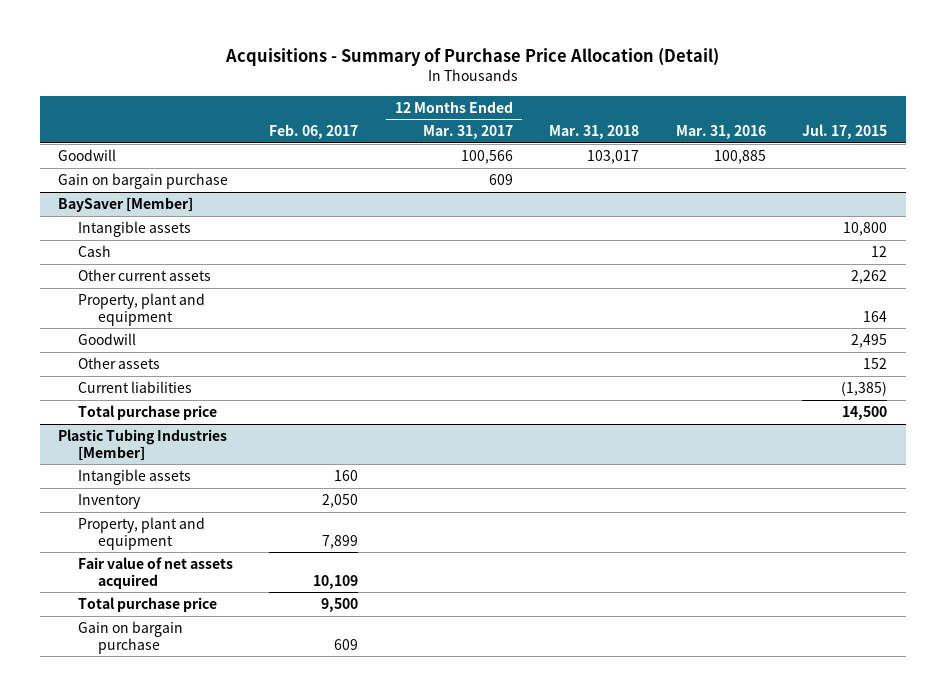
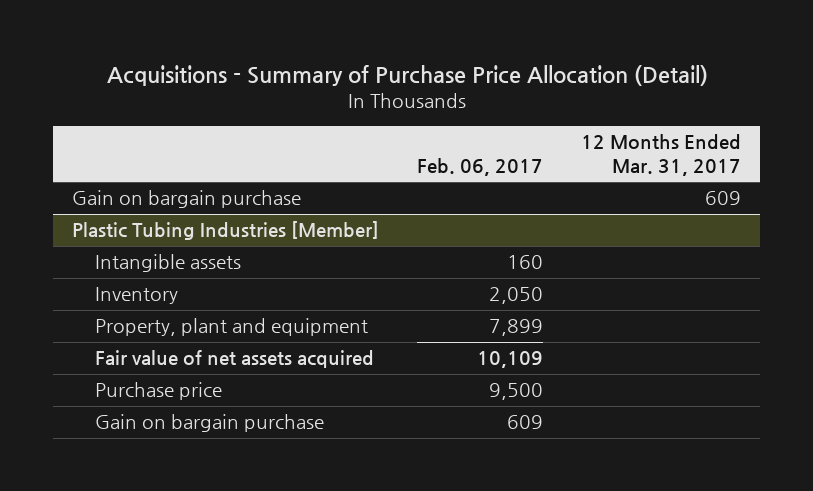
[549,125,640,140] Mar. 31, 2018 -> none
[675,125,766,140] Mar. 31, 2016 -> none
[802,124,888,140] Jul. 17, 2015 -> none
[58,149,117,162] Goodwill -> none
[58,197,194,213] BaySaver [Member] -> none
[77,221,191,238] Intangible assets -> none
[77,245,111,258] Cash -> none
[77,269,211,282] Other current assets -> none
[77,293,205,326] Property, plant and equipment -> none
[77,333,136,346] Goodwill -> none
[77,357,160,370] Other assets -> none
[77,381,192,394] Current liabilities -> none
[77,405,217,421] Total purchase price -> none
[77,597,217,613] Total purchase price -> [95,382,223,401] Purchase price

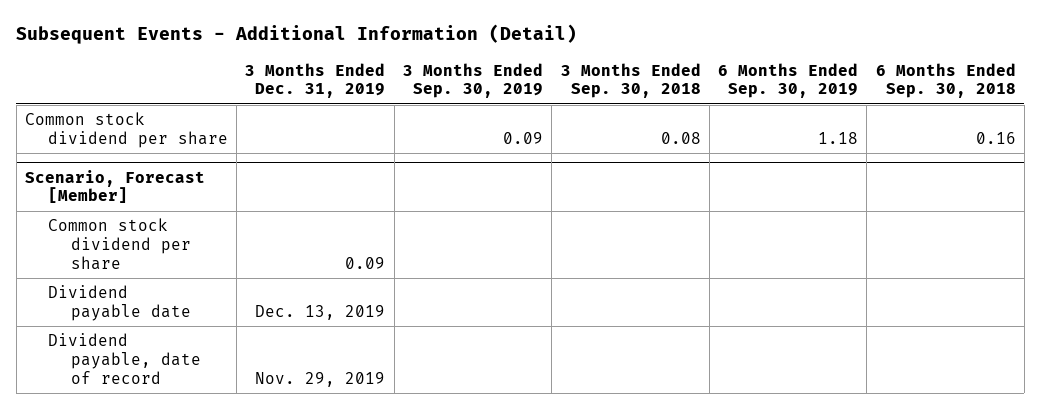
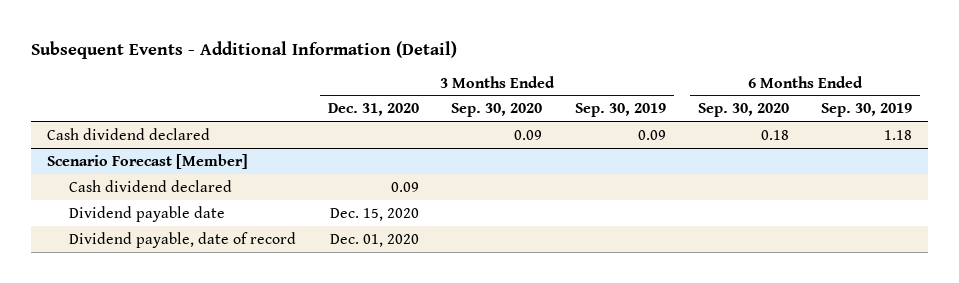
[245,62,386,99] 3 Months Ended Dec. 31, 2019 -> none
[560,62,701,99] 3 Months Ended Sep. 30, 2018 -> none
[875,62,1016,99] 6 Months Ended Sep. 30, 2018 -> none
none -> [328,103,420,117] Dec. 31, 2020
none -> [451,103,543,118] Sep. 30, 2020
none -> [697,103,789,118] Sep. 30, 2020
[24,112,228,149] Common stock dividend per share -> [46,127,210,140] Cash dividend declared
[24,169,205,204] Scenario, Forecast [Member] -> [46,153,248,169] Scenario Forecast [Member]
[47,218,191,270] Common stock dividend per share -> [68,179,232,192] Cash dividend declared

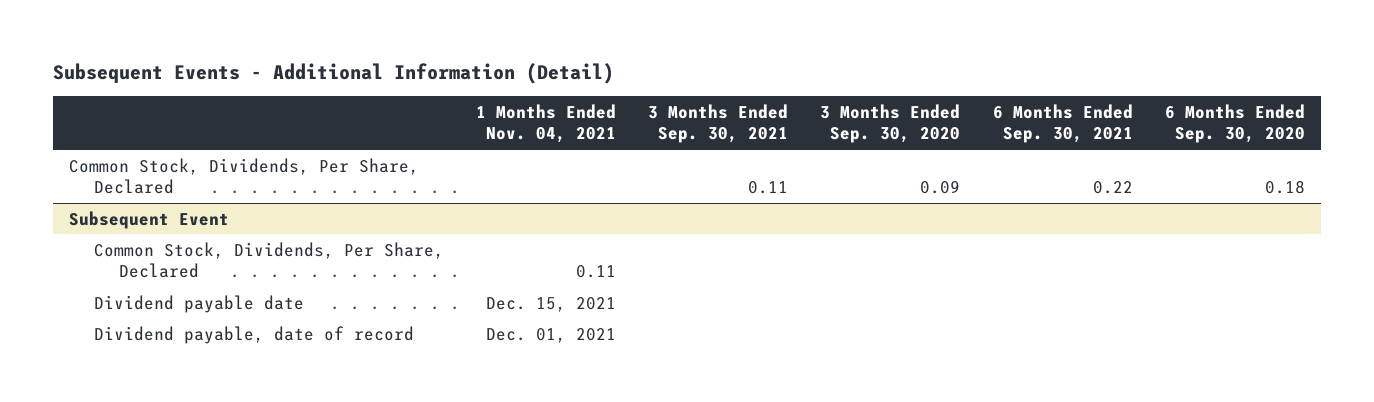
[328,103,420,117] Dec. 31, 2020 -> none
[574,103,666,118] Sep. 30, 2019 -> none
[821,103,913,118] Sep. 30, 2019 -> none
none -> [476,103,617,144] 1 Months Ended Nov. 04, 2021
none -> [648,103,789,144] 3 Months Ended Sep. 30, 2021
none -> [992,103,1133,144] 6 Months Ended Sep. 30, 2021
[46,153,248,169] Scenario Forecast [Member] -> none
[68,179,232,192] Cash dividend declared -> none
[68,205,225,222] Dividend payable date -> none
[68,231,296,248] Dividend payable, date of record -> none
[46,127,210,140] Cash dividend declared -> [69,157,420,195] Common Stock, Dividends, Per Share, Declared
none -> [69,210,230,229] Subsequent Event
none -> [94,241,445,279] Common Stock, Dividends, Per Share, Declared
none -> [94,294,305,313] Dividend payable date
none -> [94,325,415,344] Dividend payable, date of record

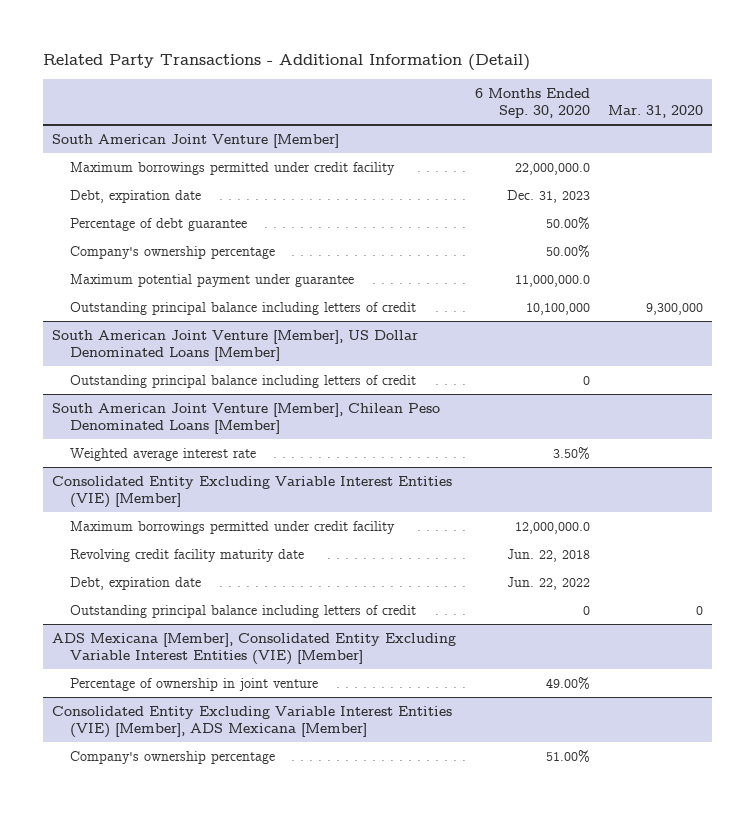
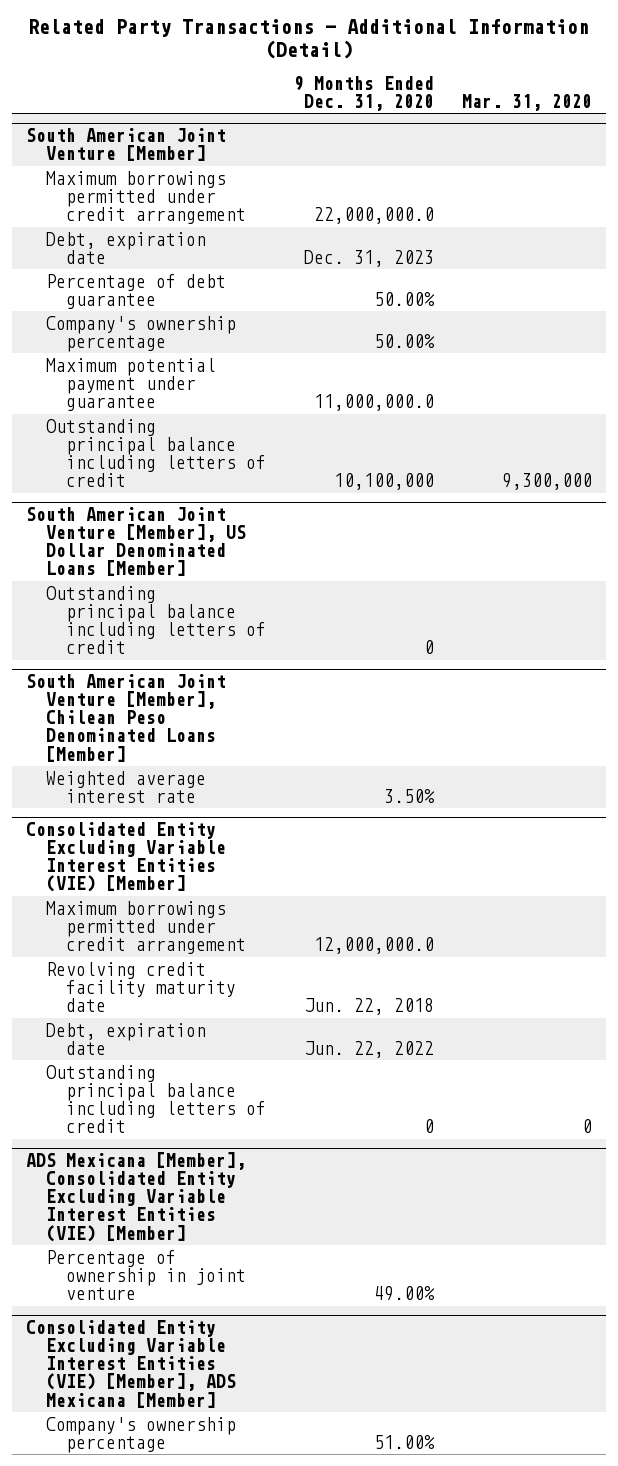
[474,87,590,119] 6 Months Ended Sep. 30, 2020 -> none
none -> [294,75,435,111] 9 Months Ended Dec. 31, 2020
[69,161,395,175] Maximum borrowings permitted under credit facility -> [45,170,246,225] Maximum borrowings permitted under credit arrangement
[69,520,395,534] Maximum borrowings permitted under credit facility -> [45,900,246,955] Maximum borrowings permitted under credit arrangement

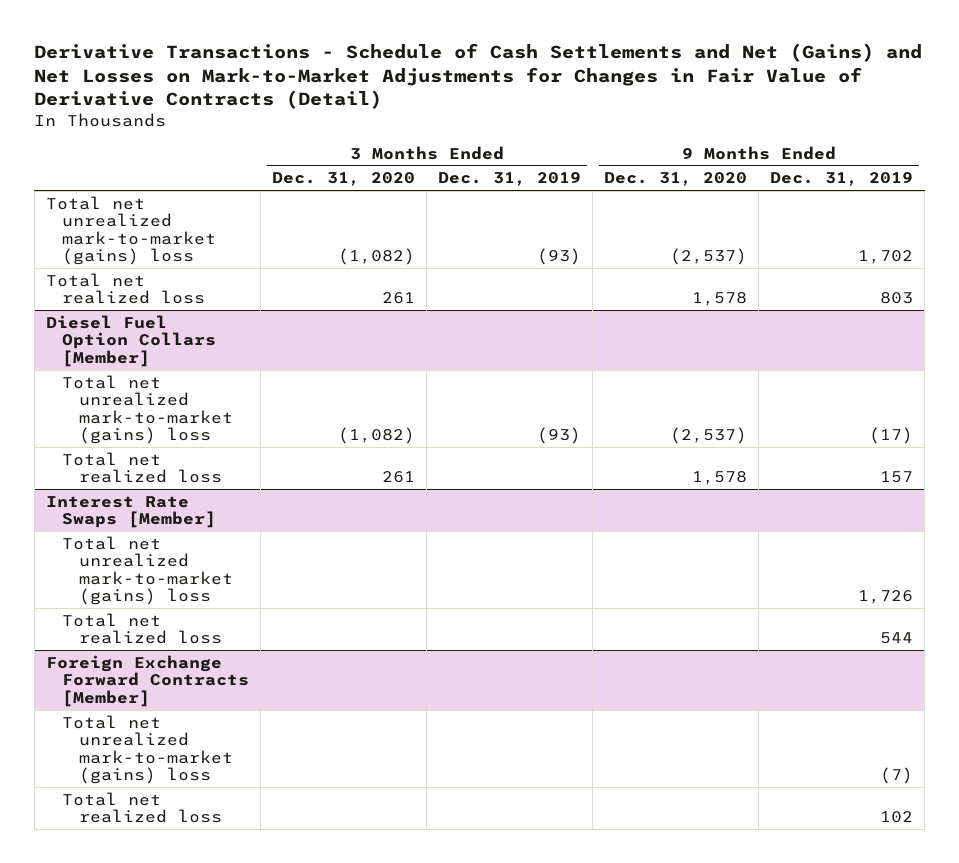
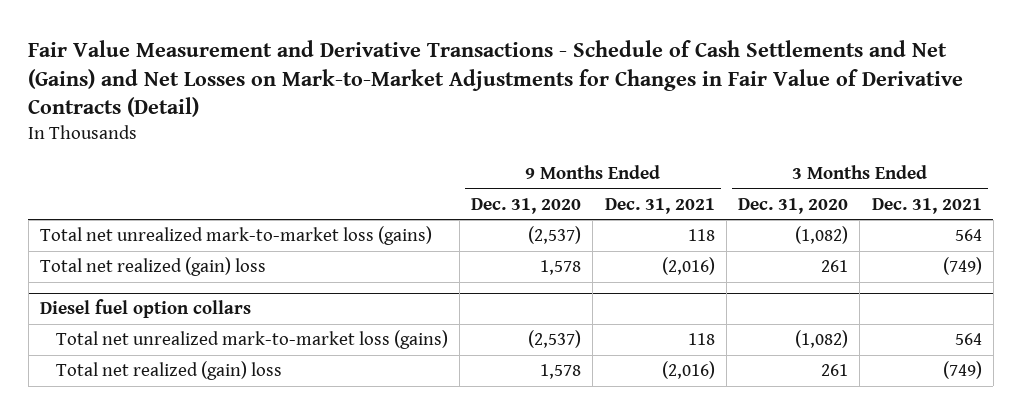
[34,43,923,110] Derivative Transactions - Schedule of Cash Settlements and Net (Gains) and Net Losses on Mark-to-Market Adjustments for Changes in Fair Value of Derivative Contracts (Detail) -> [28,39,964,118] Fair Value Measurement and Derivative Transactions - Schedule of Cash Settlements and Net (Gains) and Net Losses on Mark-to-Market Adjustments for Changes in Fair Value of Derivative Contracts (Detail)
[438,172,582,187] Dec. 31, 2019 -> none
[770,172,914,187] Dec. 31, 2019 -> none
none -> [604,197,715,214] Dec. 31, 2021
none -> [871,197,982,214] Dec. 31, 2021
[45,495,217,529] Interest Rate Swaps [Member] -> none
[62,535,233,606] Total net unrealized mark-to-market (gains) loss -> none
[62,612,222,645] Total net realized loss -> none
[45,654,250,707] Foreign Exchange Forward Contracts [Member] -> none
[62,714,233,785] Total net unrealized mark-to-market (gains) loss -> none
[62,791,222,824] Total net realized loss -> none
[45,195,217,266] Total net unrealized mark-to-market (gains) loss -> [39,226,432,246] Total net unrealized mark-to-market loss (gains)
[45,272,206,305] Total net realized loss -> [39,257,266,277] Total net realized (gain) loss
[45,314,217,367] Diesel Fuel Option Collars [Member] -> [39,299,251,319] Diesel fuel option collars
[62,374,233,445] Total net unrealized mark-to-market (gains) loss -> [55,330,448,350] Total net unrealized mark-to-market loss (gains)
[62,451,222,484] Total net realized loss -> [55,361,282,381] Total net realized (gain) loss

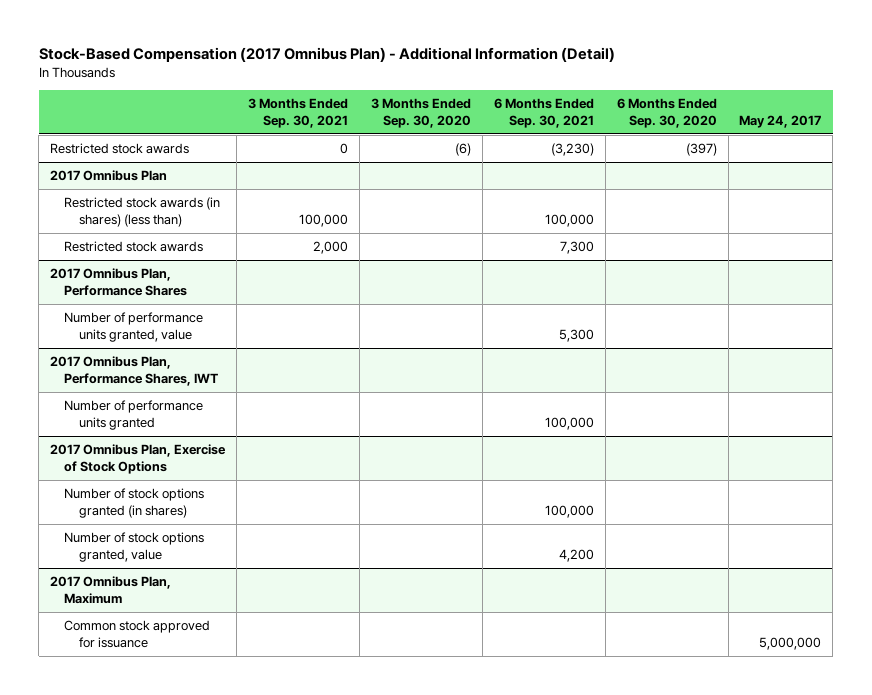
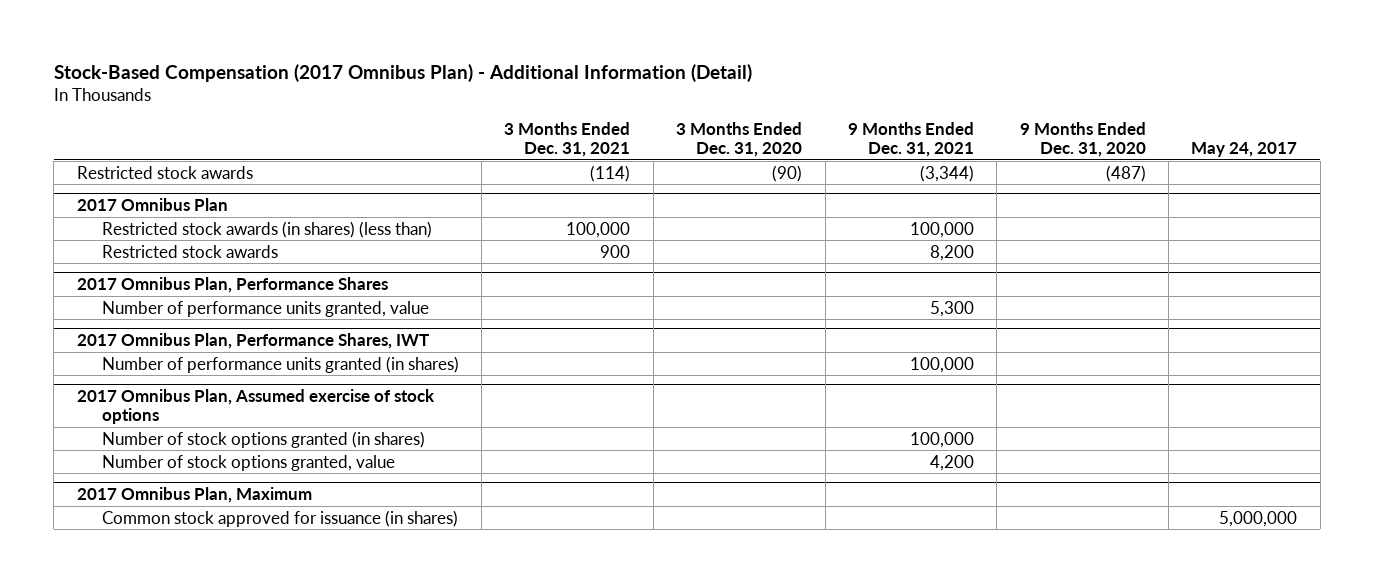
[248,98,349,128] 3 Months Ended Sep. 30, 2021 -> none
[370,98,471,128] 3 Months Ended Sep. 30, 2020 -> none
[493,98,594,128] 6 Months Ended Sep. 30, 2021 -> none
[616,98,717,128] 6 Months Ended Sep. 30, 2020 -> none
none -> [504,122,631,158] 3 Months Ended Dec. 31, 2021
none -> [676,122,803,158] 3 Months Ended Dec. 31, 2020
none -> [847,122,974,158] 9 Months Ended Dec. 31, 2021
none -> [1019,122,1146,158] 9 Months Ended Dec. 31, 2020
[64,400,204,430] Number of performance units granted -> [101,355,459,373] Number of performance units granted (in shares)
[50,444,227,474] 2017 Omnibus Plan, Exercise of Stock Options -> [76,388,435,424] 2017 Omnibus Plan, Assumed exercise of stock options
[64,620,211,648] Common stock approved for issuance -> [101,509,458,527] Common stock approved for issuance (in shares)

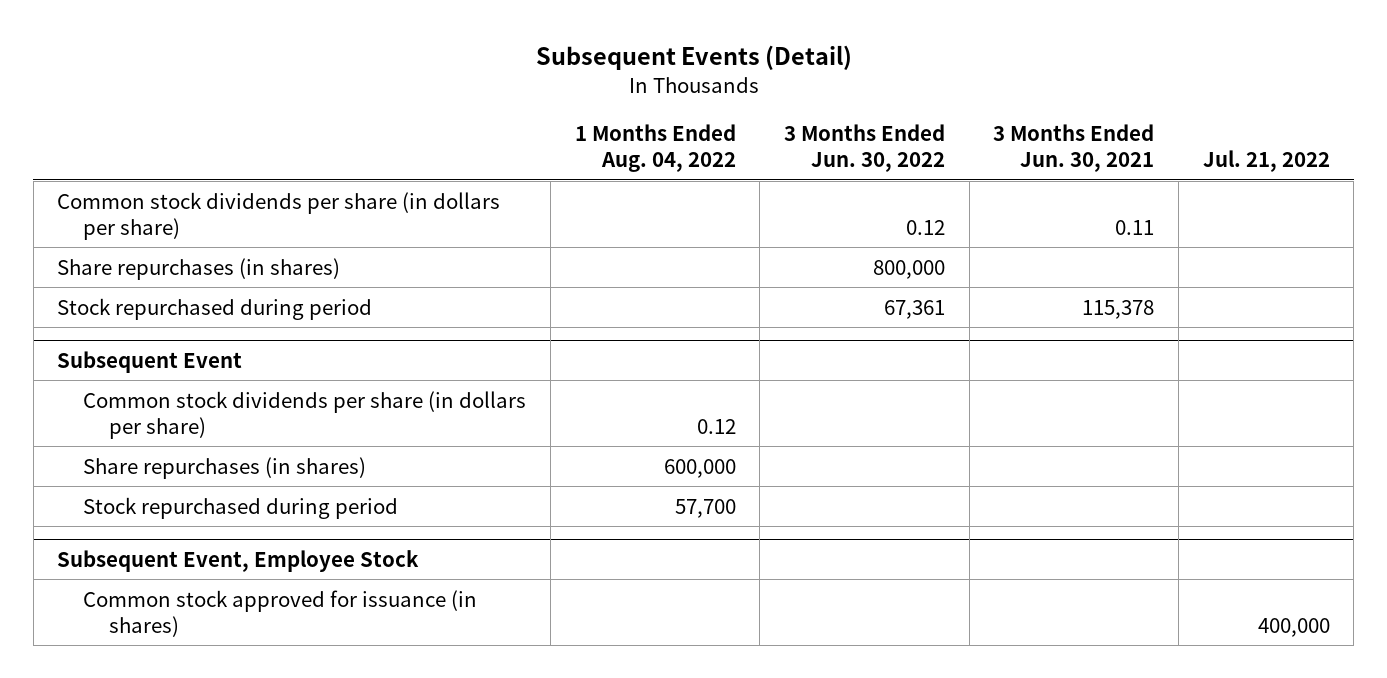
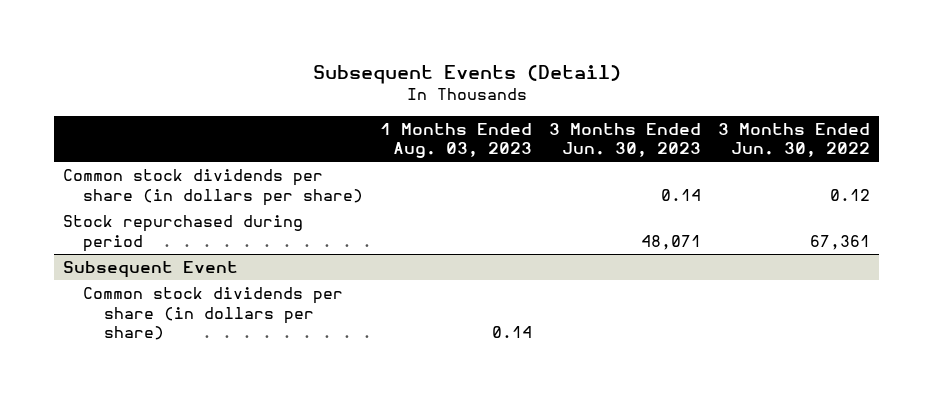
[574,123,736,172] 1 Months Ended Aug. 04, 2022 -> none
[993,123,1155,172] 3 Months Ended Jun. 30, 2021 -> none
[1202,149,1330,172] Jul. 21, 2022 -> none
none -> [380,122,533,159] 1 Months Ended Aug. 03, 2023
none -> [549,122,702,158] 3 Months Ended Jun. 30, 2023
[57,257,341,280] Share repurchases (in shares) -> none
[83,456,367,479] Share repurchases (in shares) -> none
[83,496,399,519] Stock repurchased during period -> none
[57,549,420,572] Subsequent Event, Employee Stock -> none
[83,589,478,637] Common stock approved for issuance (in shares) -> none

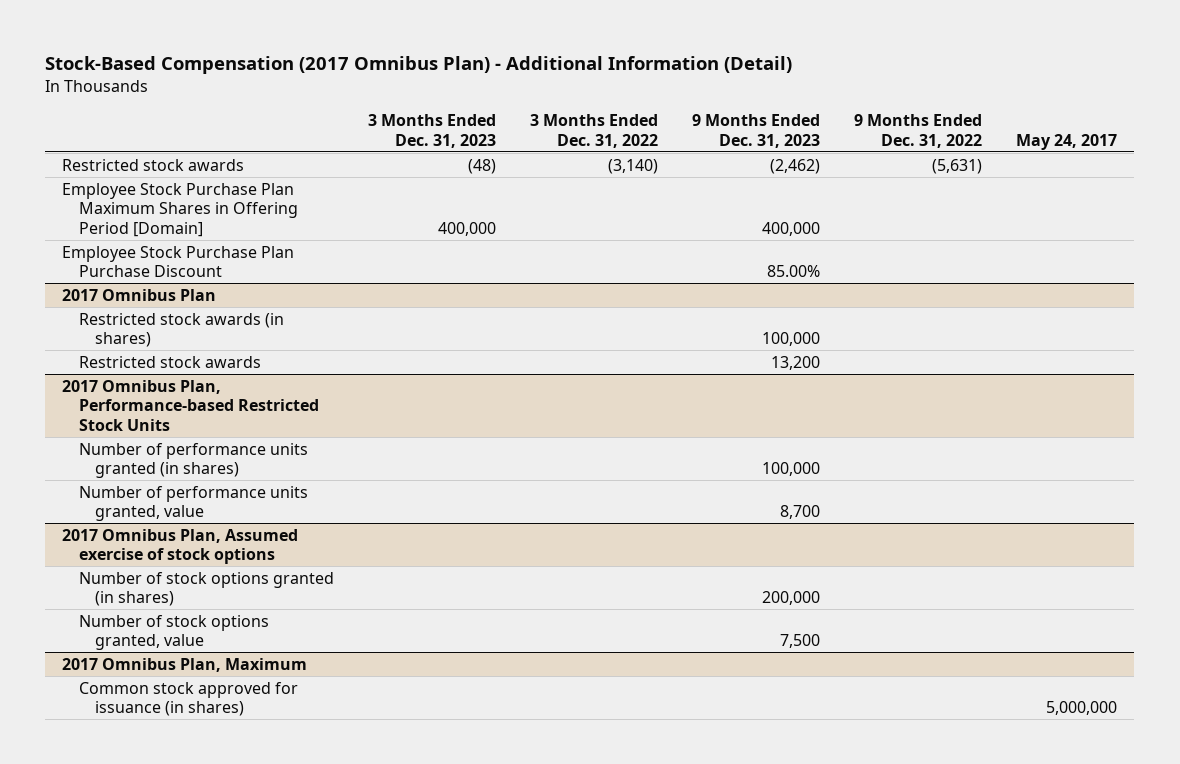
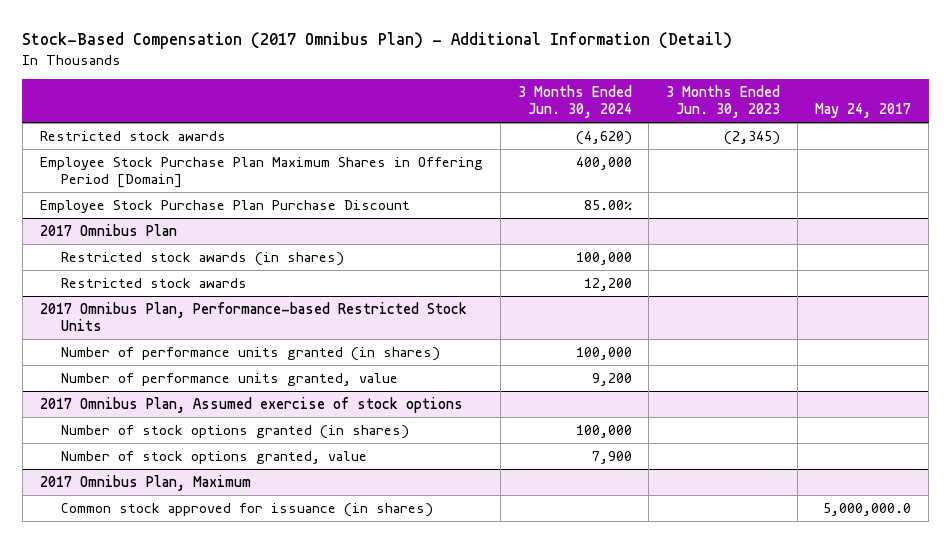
[367,113,496,148] 3 Months Ended Dec. 31, 2023 -> none
[530,113,659,148] 3 Months Ended Dec. 31, 2022 -> none
[692,113,821,148] 9 Months Ended Dec. 31, 2023 -> none
[854,113,983,148] 9 Months Ended Dec. 31, 2022 -> none
none -> [517,85,632,119] 3 Months Ended Jun. 30, 2024
none -> [666,85,781,119] 3 Months Ended Jun. 30, 2023
[1046,701,1118,716] 5,000,000 -> [823,503,912,517] 5,000,000.0

